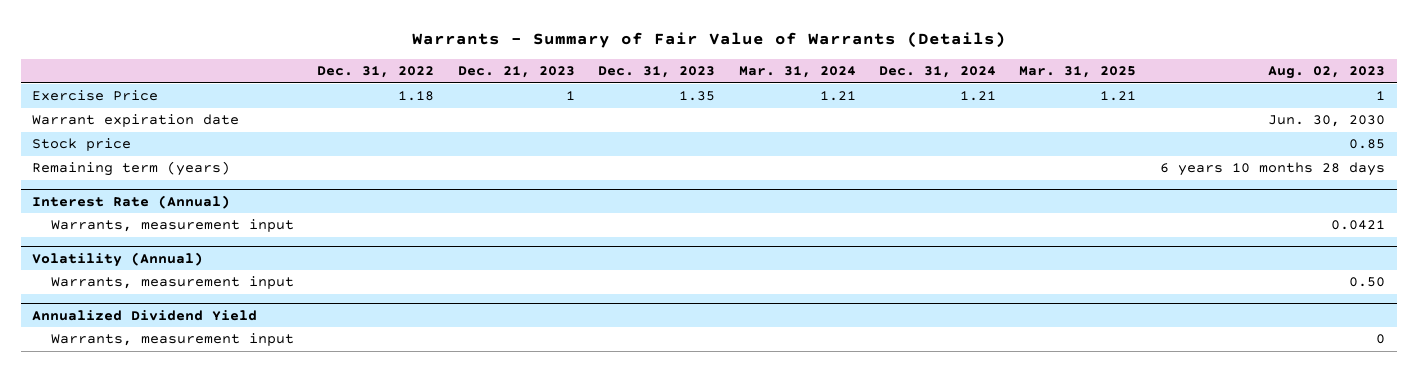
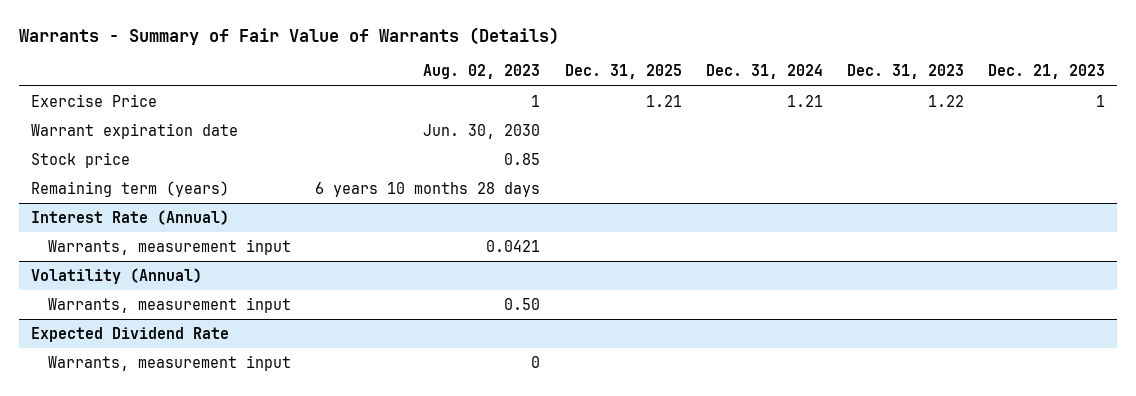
[317,66,435,79] Dec. 31, 2022 -> none
[738,66,856,79] Mar. 31, 2024 -> none
[1019,66,1137,79] Mar. 31, 2025 -> none
none -> [564,64,682,80] Dec. 31, 2025
[679,91,716,102] 1.35 -> [927,94,964,107] 1.22
[32,309,258,321] Annualized Dividend Yield -> [31,326,230,342] Expected Dividend Rate

